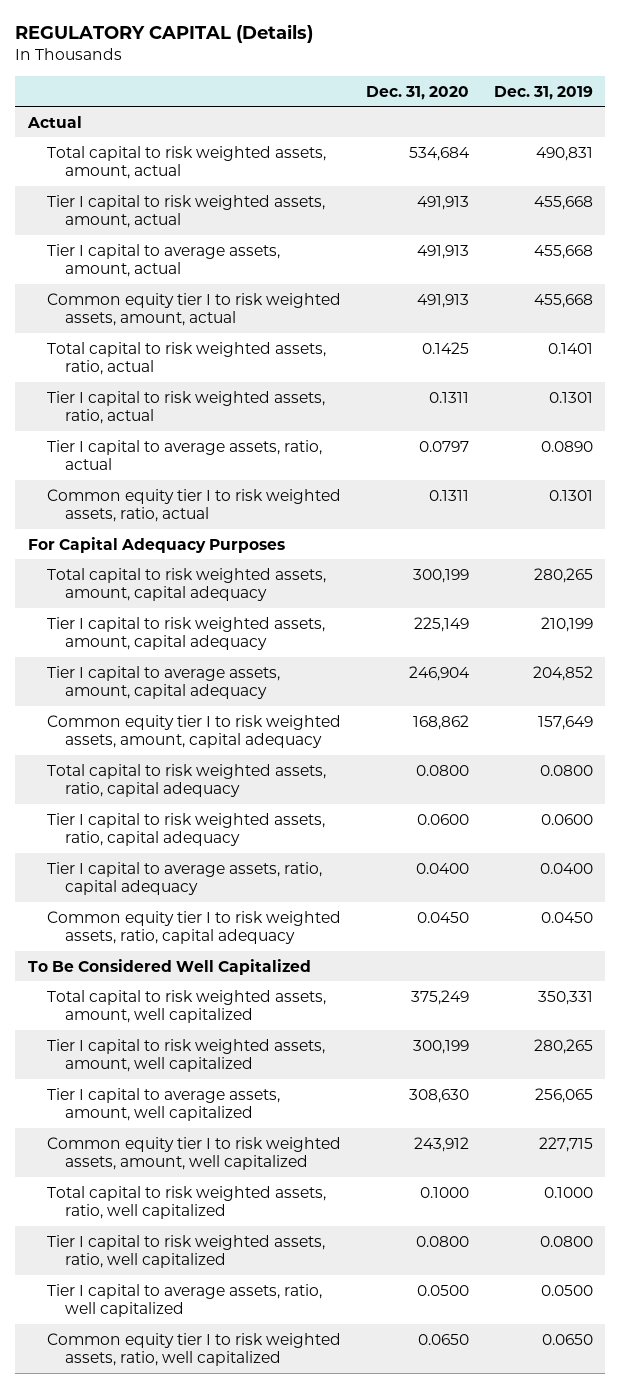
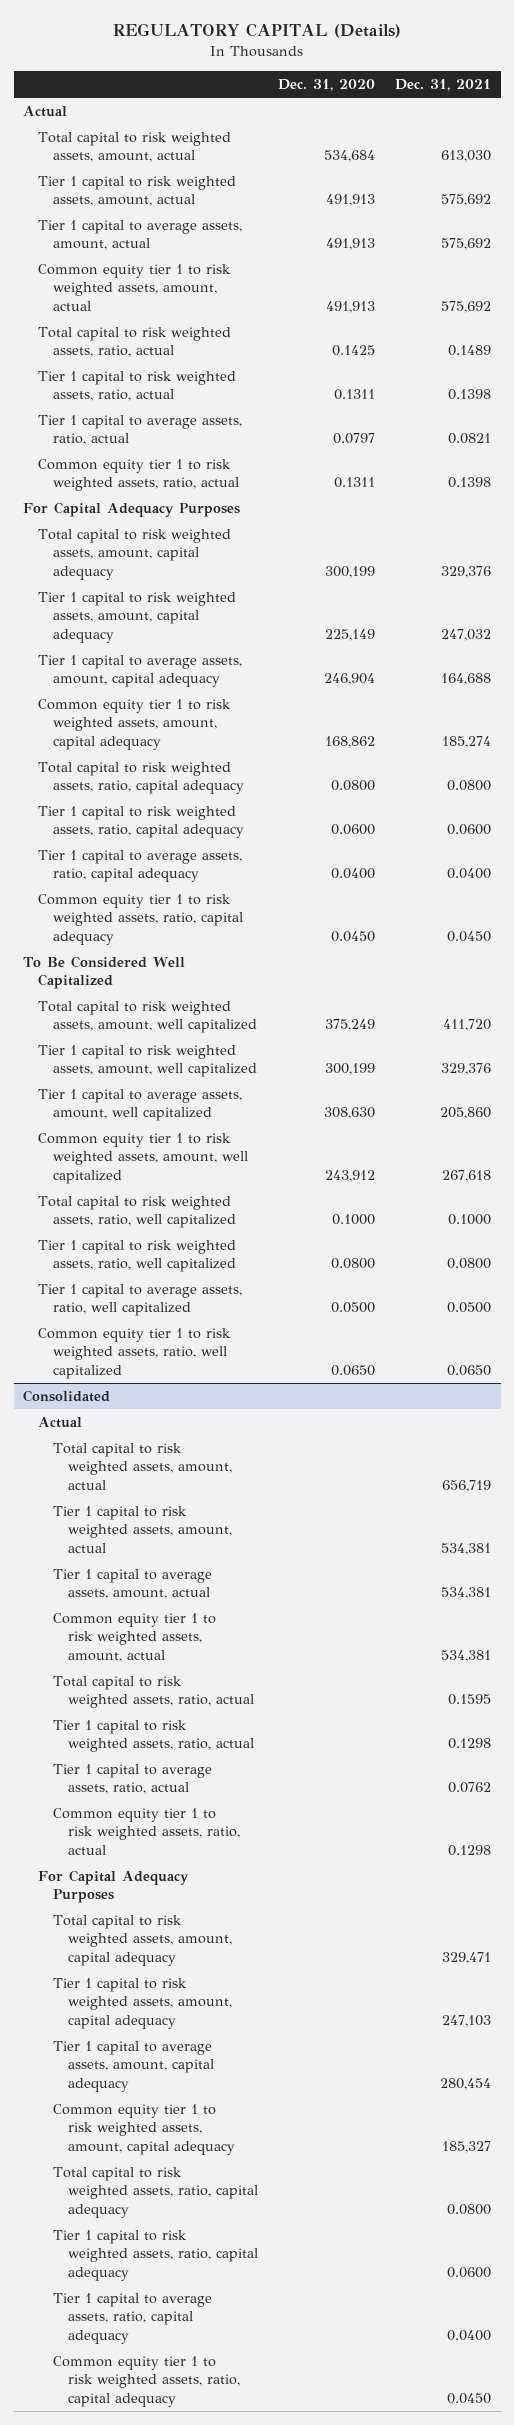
[493,85,593,100] Dec. 31, 2019 -> none
none -> [394,79,491,92] Dec. 31, 2021
[46,194,325,229] Tier I capital to risk weighted assets, amount, actual -> [38,176,237,207] Tier 1 capital to risk weighted assets, amount, actual
[46,243,280,278] Tier I capital to average assets, amount, actual -> [38,220,243,251] Tier 1 capital to average assets, amount, actual
[46,292,341,327] Common equity tier I to risk weighted assets, amount, actual -> [38,264,232,311] Common equity tier 1 to risk weighted assets, amount, actual
[46,390,325,425] Tier I capital to risk weighted assets, ratio, actual -> [38,371,237,402] Tier 1 capital to risk weighted assets, ratio, actual
[46,439,322,471] Tier I capital to average assets, ratio, actual -> [38,415,243,446] Tier 1 capital to average assets, ratio, actual
[46,488,341,523] Common equity tier I to risk weighted assets, ratio, actual -> [38,459,240,492] Common equity tier 1 to risk weighted assets, ratio, actual
[46,616,325,651] Tier I capital to risk weighted assets, amount, capital adequacy -> [38,592,237,643] Tier 1 capital to risk weighted assets, amount, capital adequacy
[46,665,280,700] Tier I capital to average assets, amount, capital adequacy -> [38,655,243,688] Tier 1 capital to average assets, amount, capital adequacy
[46,714,341,749] Common equity tier I to risk weighted assets, amount, capital adequacy -> [38,699,232,750] Common equity tier 1 to risk weighted assets, amount, capital adequacy
[46,812,325,847] Tier I capital to risk weighted assets, ratio, capital adequacy -> [38,806,245,839] Tier 1 capital to risk weighted assets, ratio, capital adequacy
[46,861,322,896] Tier I capital to average assets, ratio, capital adequacy -> [38,850,243,883] Tier 1 capital to average assets, ratio, capital adequacy
[46,910,341,945] Common equity tier I to risk weighted assets, ratio, capital adequacy -> [38,894,244,945] Common equity tier 1 to risk weighted assets, ratio, capital adequacy
[46,1038,325,1073] Tier I capital to risk weighted assets, amount, well capitalized -> [38,1045,258,1078] Tier 1 capital to risk weighted assets, amount, well capitalized
[46,1087,280,1122] Tier I capital to average assets, amount, well capitalized -> [38,1089,243,1122] Tier 1 capital to average assets, amount, well capitalized
[46,1136,341,1171] Common equity tier I to risk weighted assets, amount, well capitalized -> [38,1133,249,1184] Common equity tier 1 to risk weighted assets, amount, well capitalized
[46,1234,325,1269] Tier I capital to risk weighted assets, ratio, well capitalized -> [38,1240,237,1273] Tier 1 capital to risk weighted assets, ratio, well capitalized
[46,1283,322,1318] Tier I capital to average assets, ratio, well capitalized -> [38,1284,243,1317] Tier 1 capital to average assets, ratio, well capitalized
[46,1332,341,1367] Common equity tier I to risk weighted assets, ratio, well capitalized -> [38,1328,232,1379] Common equity tier 1 to risk weighted assets, ratio, well capitalized
none -> [23,1390,111,1403] Consolidated
none -> [38,1417,83,1429] Actual
none -> [53,1443,232,1490] Total capital to risk weighted assets, amount, actual
none -> [53,1506,232,1553] Tier 1 capital to risk weighted assets, amount, actual
none -> [53,1569,213,1600] Tier 1 capital to average assets, amount, actual
none -> [53,1613,217,1662] Common equity tier 1 to risk weighted assets, amount, actual
none -> [53,1676,254,1709] Total capital to risk weighted assets, ratio, actual
none -> [53,1720,254,1753] Tier 1 capital to risk weighted assets, ratio, actual
none -> [53,1764,213,1795] Tier 1 capital to average assets, ratio, actual
none -> [53,1808,240,1855] Common equity tier 1 to risk weighted assets, ratio, actual
none -> [38,1870,190,1904] For Capital Adequacy Purposes
none -> [53,1915,232,1966] Total capital to risk weighted assets, amount, capital adequacy
none -> [53,1978,232,2029] Tier 1 capital to risk weighted assets, amount, capital adequacy
none -> [53,2041,214,2092] Tier 1 capital to average assets, amount, capital adequacy
none -> [53,2104,235,2155] Common equity tier 1 to risk weighted assets, amount, capital adequacy
none -> [53,2167,258,2218] Total capital to risk weighted assets, ratio, capital adequacy
none -> [53,2230,258,2281] Tier 1 capital to risk weighted assets, ratio, capital adequacy
none -> [53,2293,213,2344] Tier 1 capital to average assets, ratio, capital adequacy
none -> [53,2356,240,2407] Common equity tier 1 to risk weighted assets, ratio, capital adequacy

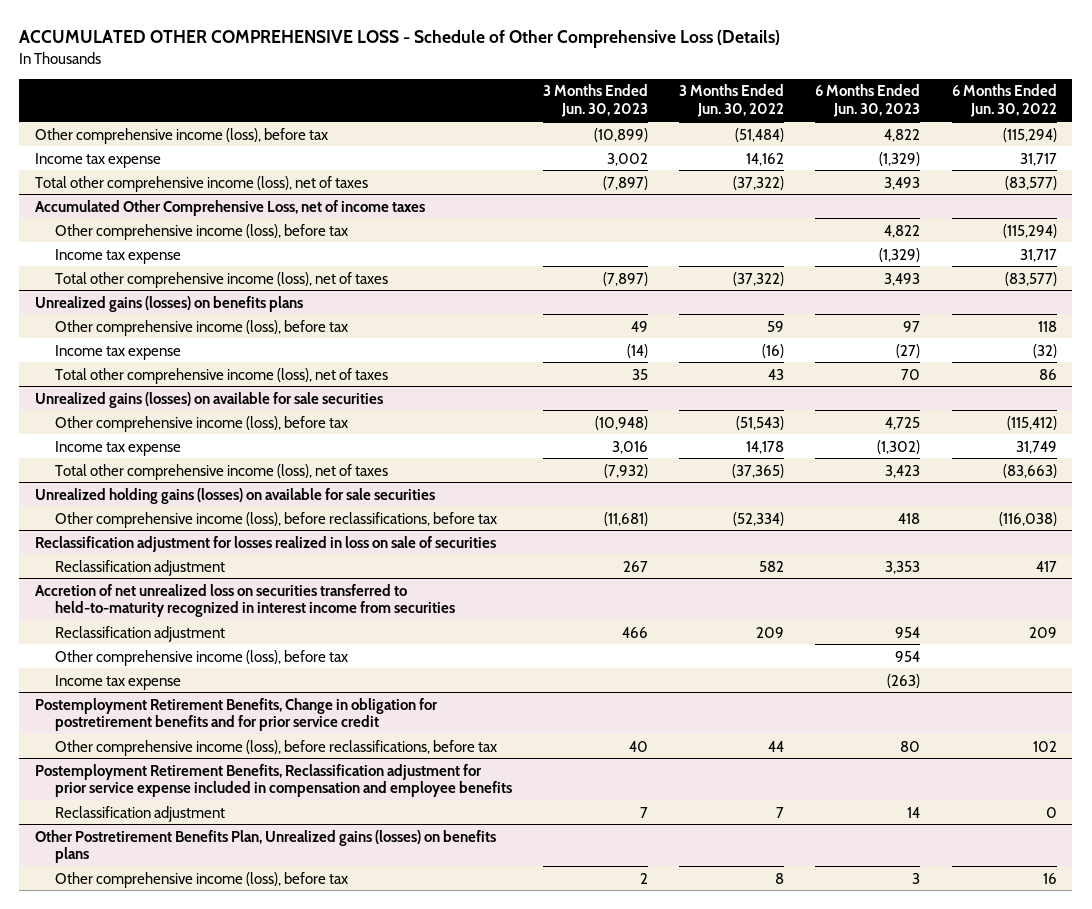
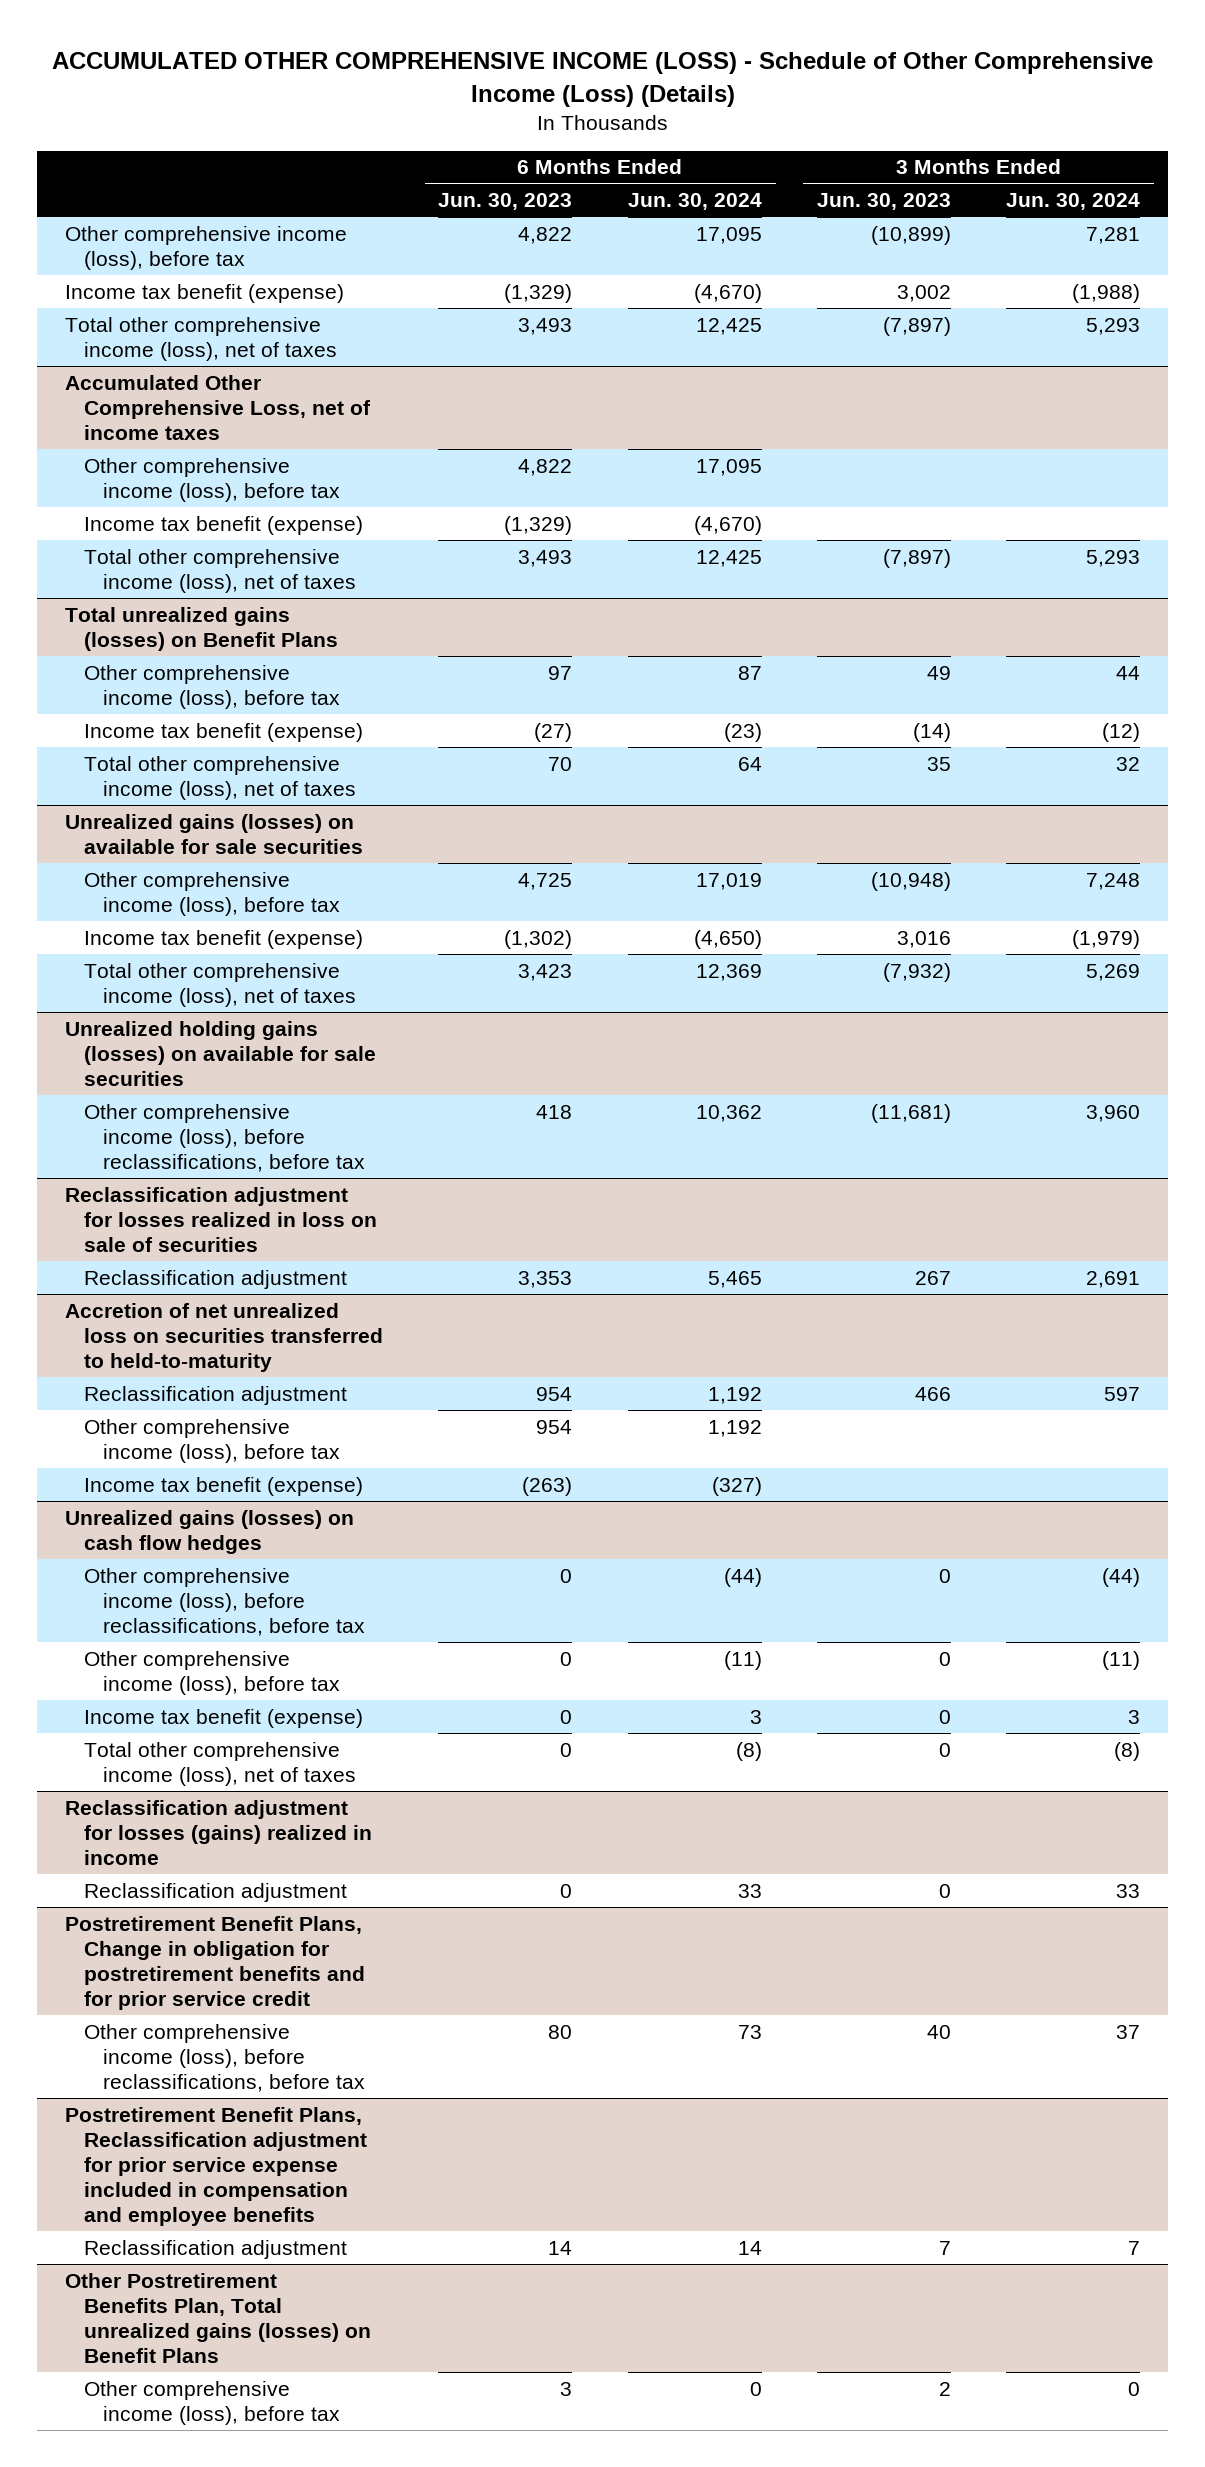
[19,30,781,49] ACCUMULATED OTHER COMPREHENSIVE LOSS - Schedule of Other Comprehensive Loss (Details) -> [51,52,1153,107] ACCUMULATED OTHER COMPREHENSIVE INCOME (LOSS) - Schedule of Other Comprehensive Income (Loss) (Details)
[679,84,785,118] 3 Months Ended Jun. 30, 2022 -> none
[951,84,1057,118] 6 Months Ended Jun. 30, 2022 -> none
none -> [627,193,762,211] Jun. 30, 2024
none -> [1006,193,1141,211] Jun. 30, 2024
[35,152,162,168] Income tax expense -> [64,283,344,303] Income tax benefit (expense)
[54,248,181,264] Income tax expense -> [84,515,364,535] Income tax benefit (expense)
[35,295,304,312] Unrealized gains (losses) on benefits plans -> [64,606,339,651] Total unrealized gains (losses) on Benefit Plans
[54,344,181,360] Income tax expense -> [84,722,364,742] Income tax benefit (expense)
[54,440,181,456] Income tax expense -> [84,929,364,949] Income tax benefit (expense)
[35,583,455,618] Accretion of net unrealized loss on securities transferred to held-to-maturity recognized in interest income from securities -> [64,1302,384,1372] Accretion of net unrealized loss on securities transferred to held-to-maturity
[54,674,181,690] Income tax expense -> [84,1476,364,1496] Income tax benefit (expense)
none -> [64,1509,354,1554] Unrealized gains (losses) on cash flow hedges
none -> [84,1567,366,1636] Other comprehensive income (loss), before reclassifications, before tax
none -> [84,1650,341,1695] Other comprehensive income (loss), before tax
none -> [84,1708,364,1728] Income tax benefit (expense)
none -> [84,1741,357,1786] Total other comprehensive income (loss), net of taxes
none -> [64,1799,373,1865] Reclassification adjustment for losses (gains) realized in income
none -> [84,1882,348,1902] Reclassification adjustment
[35,697,439,732] Postemployment Retirement Benefits, Change in obligation for postretirement benefits and for prior service credit -> [64,1915,366,2010] Postretirement Benefit Plans, Change in obligation for postretirement benefits and for prior service credit
[35,763,512,798] Postemployment Retirement Benefits, Reclassification adjustment for prior service expense included in compensation and employee benefits -> [64,2106,368,2226] Postretirement Benefit Plans, Reclassification adjustment for prior service expense included in compensation and employee benefits
[35,829,497,864] Other Postretirement Benefits Plan, Unrealized gains (losses) on benefits plans -> [64,2272,372,2363] Other Postretirement Benefits Plan, Total unrealized gains (losses) on Benefit Plans

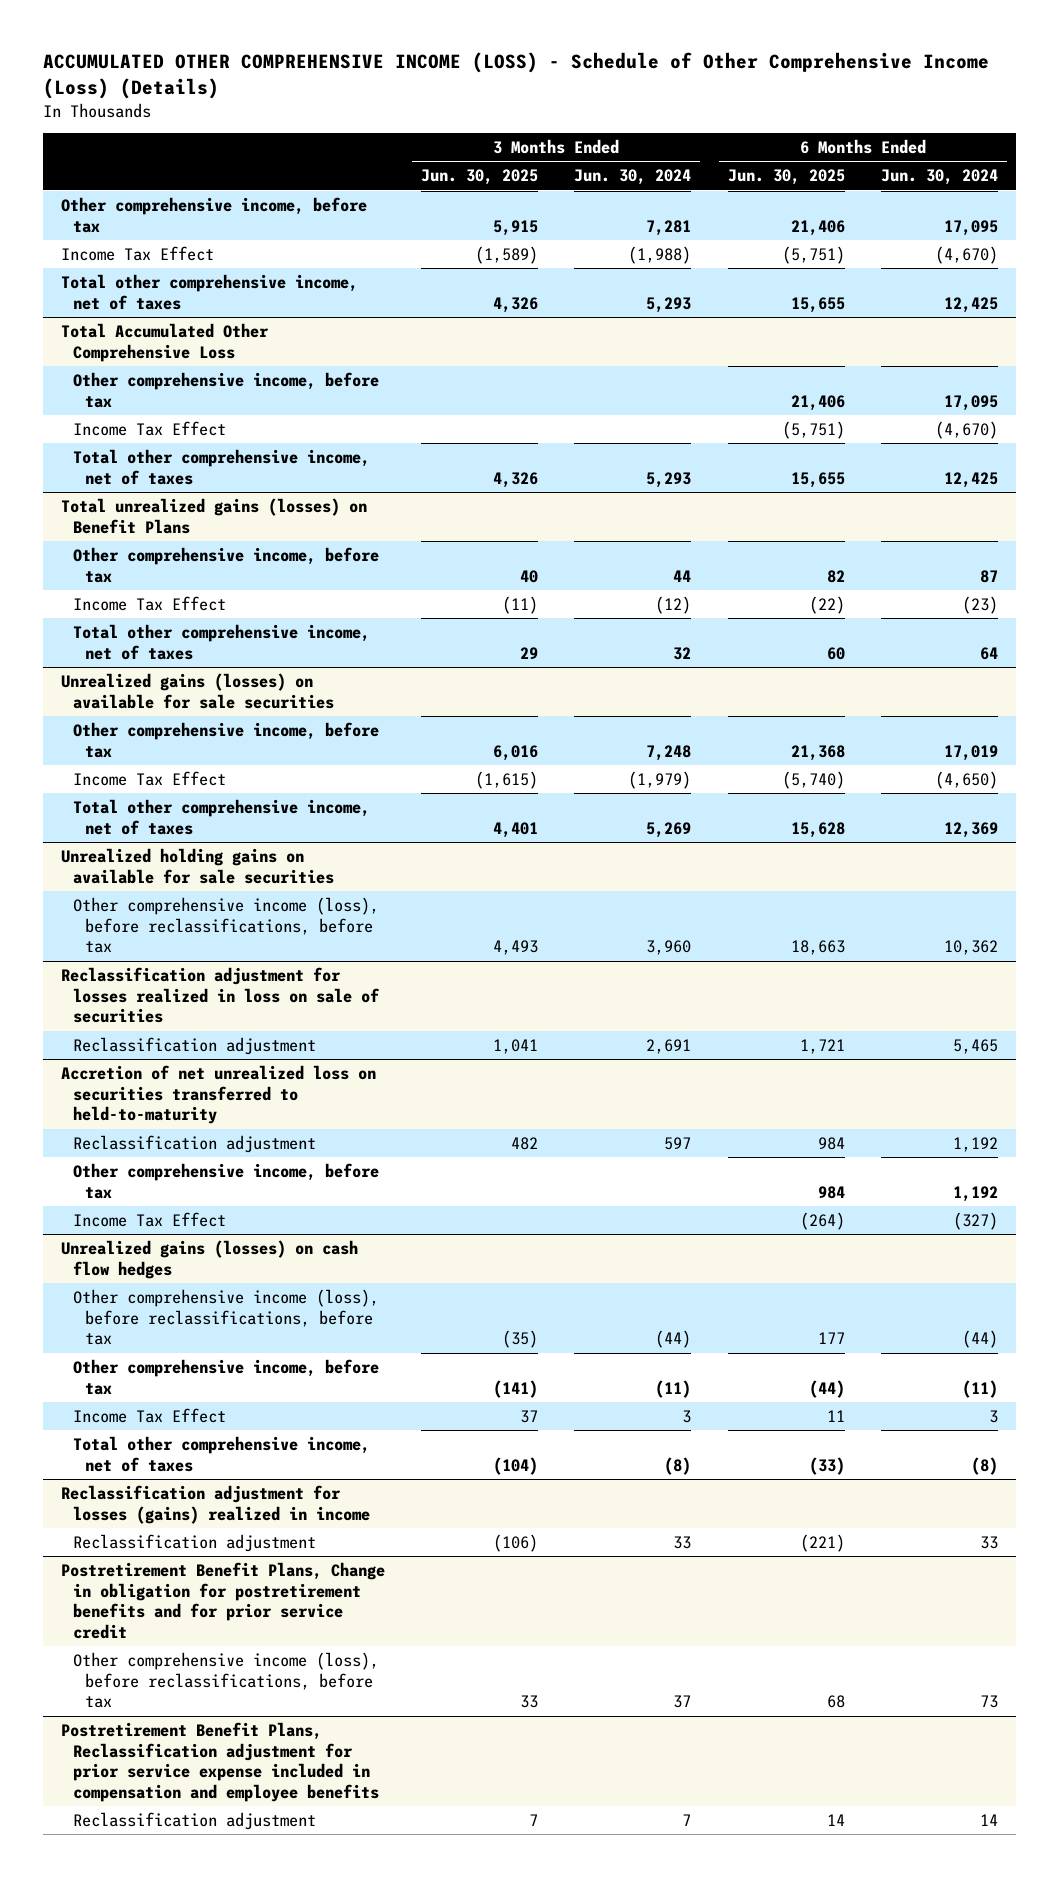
[438,193,573,211] Jun. 30, 2023 -> none
[817,193,952,211] Jun. 30, 2023 -> none
none -> [421,169,539,186] Jun. 30, 2025
none -> [727,169,845,186] Jun. 30, 2025
[64,225,347,270] Other comprehensive income (loss), before tax -> [60,196,367,233] Other comprehensive income, before tax
[64,283,344,303] Income tax benefit (expense) -> [60,245,214,261] Income Tax Effect
[64,316,338,361] Total other comprehensive income (loss), net of taxes -> [60,273,358,310] Total other comprehensive income, net of taxes
[64,374,372,440] Accumulated Other Comprehensive Loss, net of income taxes -> [60,322,269,362] Total Accumulated Other Comprehensive Loss
[84,457,341,502] Other comprehensive income (loss), before tax -> [73,371,380,408] Other comprehensive income, before tax
[84,515,364,535] Income tax benefit (expense) -> [73,420,227,436] Income Tax Effect
[84,548,357,593] Total other comprehensive income (loss), net of taxes -> [73,448,371,485] Total other comprehensive income, net of taxes
[84,664,341,709] Other comprehensive income (loss), before tax -> [73,546,380,583] Other comprehensive income, before tax
[84,722,364,742] Income tax benefit (expense) -> [73,595,227,611] Income Tax Effect
[84,755,357,800] Total other comprehensive income (loss), net of taxes -> [73,623,371,660] Total other comprehensive income, net of taxes
[84,871,341,916] Other comprehensive income (loss), before tax -> [73,721,380,758] Other comprehensive income, before tax
[84,929,364,949] Income tax benefit (expense) -> [73,770,227,786] Income Tax Effect
[84,962,357,1007] Total other comprehensive income (loss), net of taxes -> [73,798,371,835] Total other comprehensive income, net of taxes
[64,1020,377,1086] Unrealized holding gains (losses) on available for sale securities -> [60,847,335,884] Unrealized holding gains on available for sale securities
[84,1418,341,1463] Other comprehensive income (loss), before tax -> [73,1162,380,1199] Other comprehensive income, before tax
[84,1476,364,1496] Income tax benefit (expense) -> [73,1211,227,1227] Income Tax Effect
[84,1650,341,1695] Other comprehensive income (loss), before tax -> [73,1358,380,1395] Other comprehensive income, before tax
[84,1708,364,1728] Income tax benefit (expense) -> [73,1407,227,1423] Income Tax Effect
[84,1741,357,1786] Total other comprehensive income (loss), net of taxes -> [73,1435,371,1472] Total other comprehensive income, net of taxes
[64,2272,372,2363] Other Postretirement Benefits Plan, Total unrealized gains (losses) on Benefit Plans -> none
[84,2380,341,2425] Other comprehensive income (loss), before tax -> none

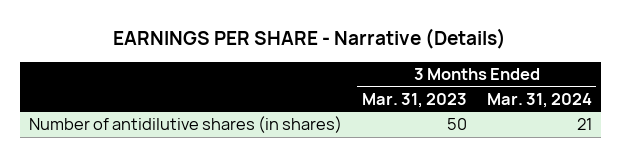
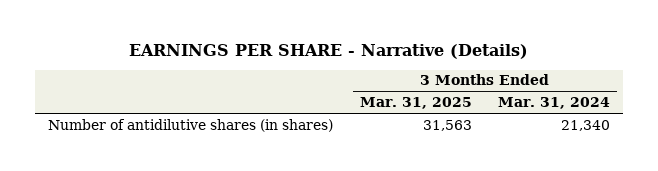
[361,93,467,109] Mar. 31, 2023 -> none
none -> [359,97,472,110] Mar. 31, 2025
[576,118,592,131] 21 -> [561,119,611,131] 21,340

